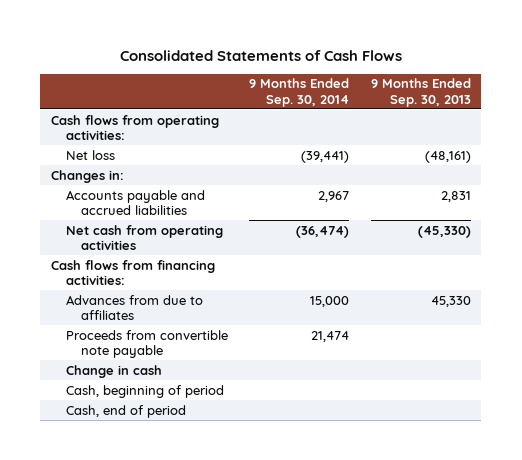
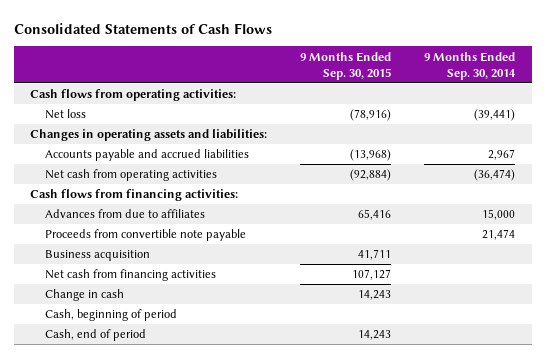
[370,78,471,107] 9 Months Ended Sep. 30, 2013 -> none
none -> [300,51,392,80] 9 Months Ended Sep. 30, 2015
[51,169,125,183] Changes in: -> [30,129,268,142] Changes in operating assets and liabilities:
none -> [45,250,151,262] Business acquisition
none -> [45,269,217,282] Net cash from financing activities

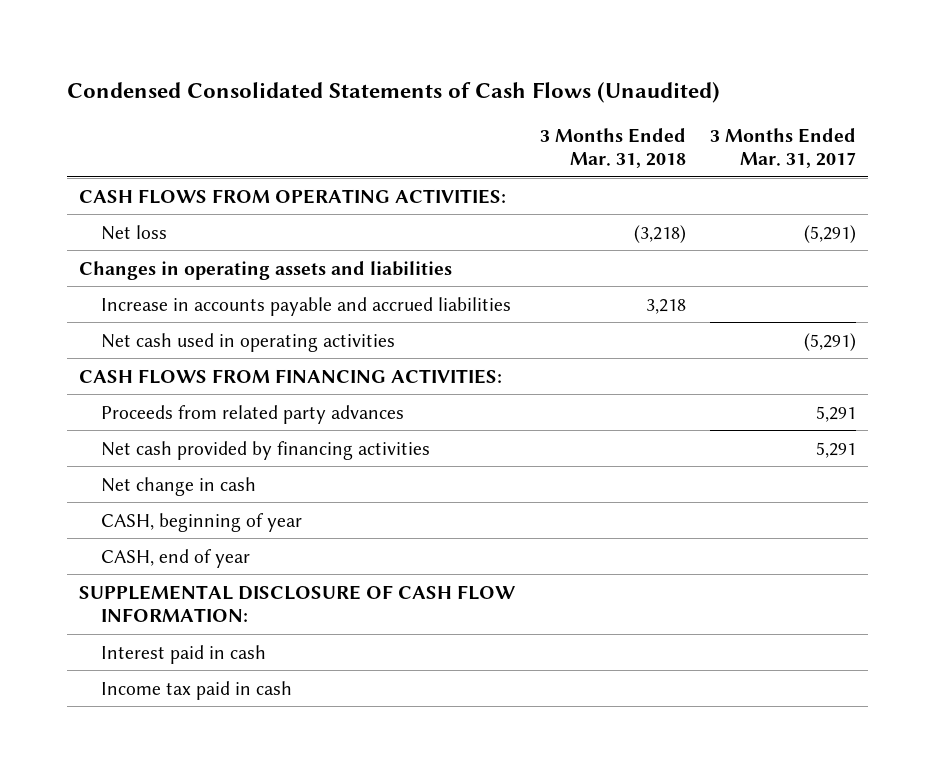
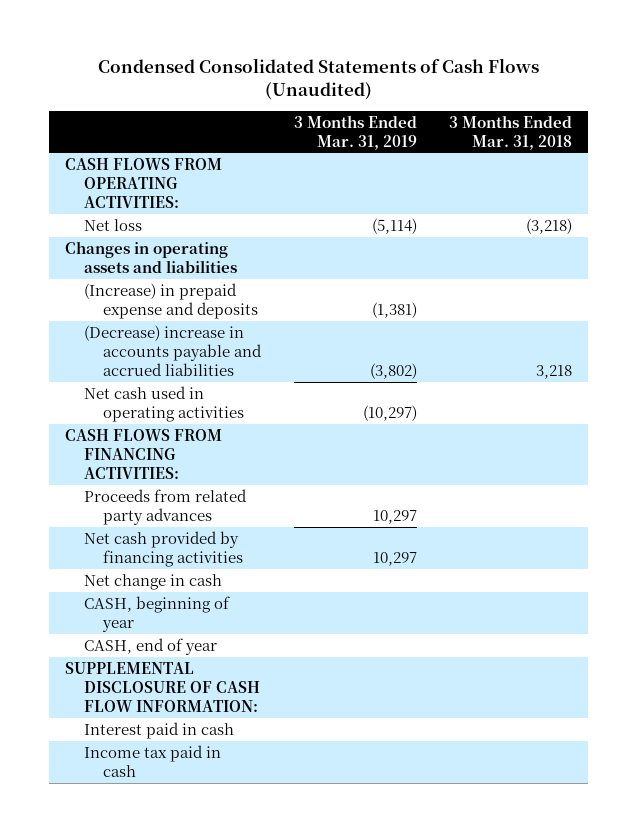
[709,127,856,169] 3 Months Ended Mar. 31, 2017 -> none
none -> [293,114,417,150] 3 Months Ended Mar. 31, 2019
none -> [84,282,259,319] (Increase) in prepaid expense and deposits
[101,296,512,316] Increase in accounts payable and accrued liabilities -> [84,324,263,376] (Decrease) increase in accounts payable and accrued liabilities

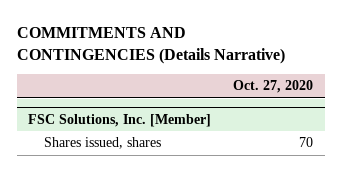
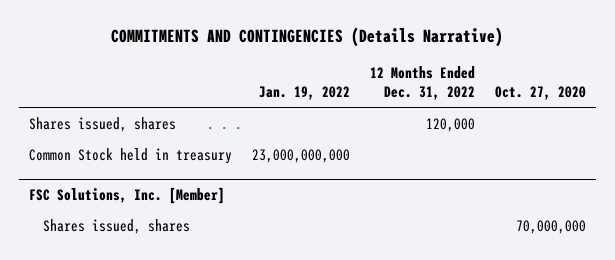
none -> [258,86,350,101] Jan. 19, 2022
none -> [369,66,475,101] 12 Months Ended Dec. 31, 2022
none -> [28,116,176,132] Shares issued, shares
none -> [28,147,232,164] Common Stock held in treasury
[299,137,314,148] 70 -> [515,219,586,234] 70,000,000

